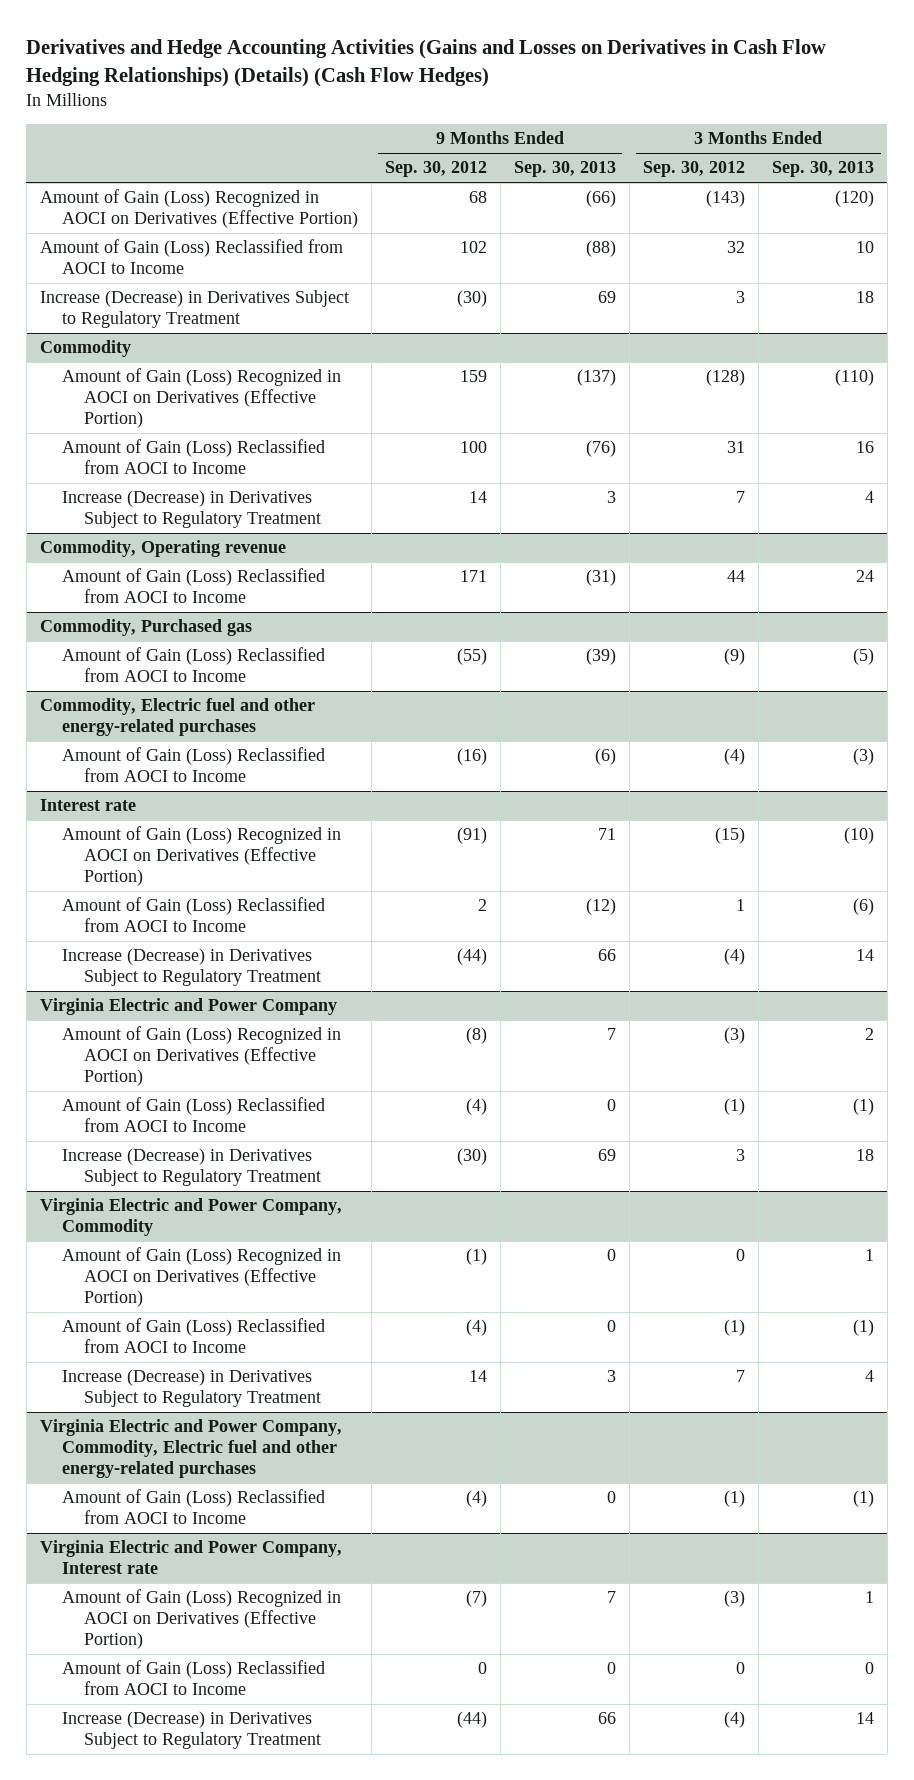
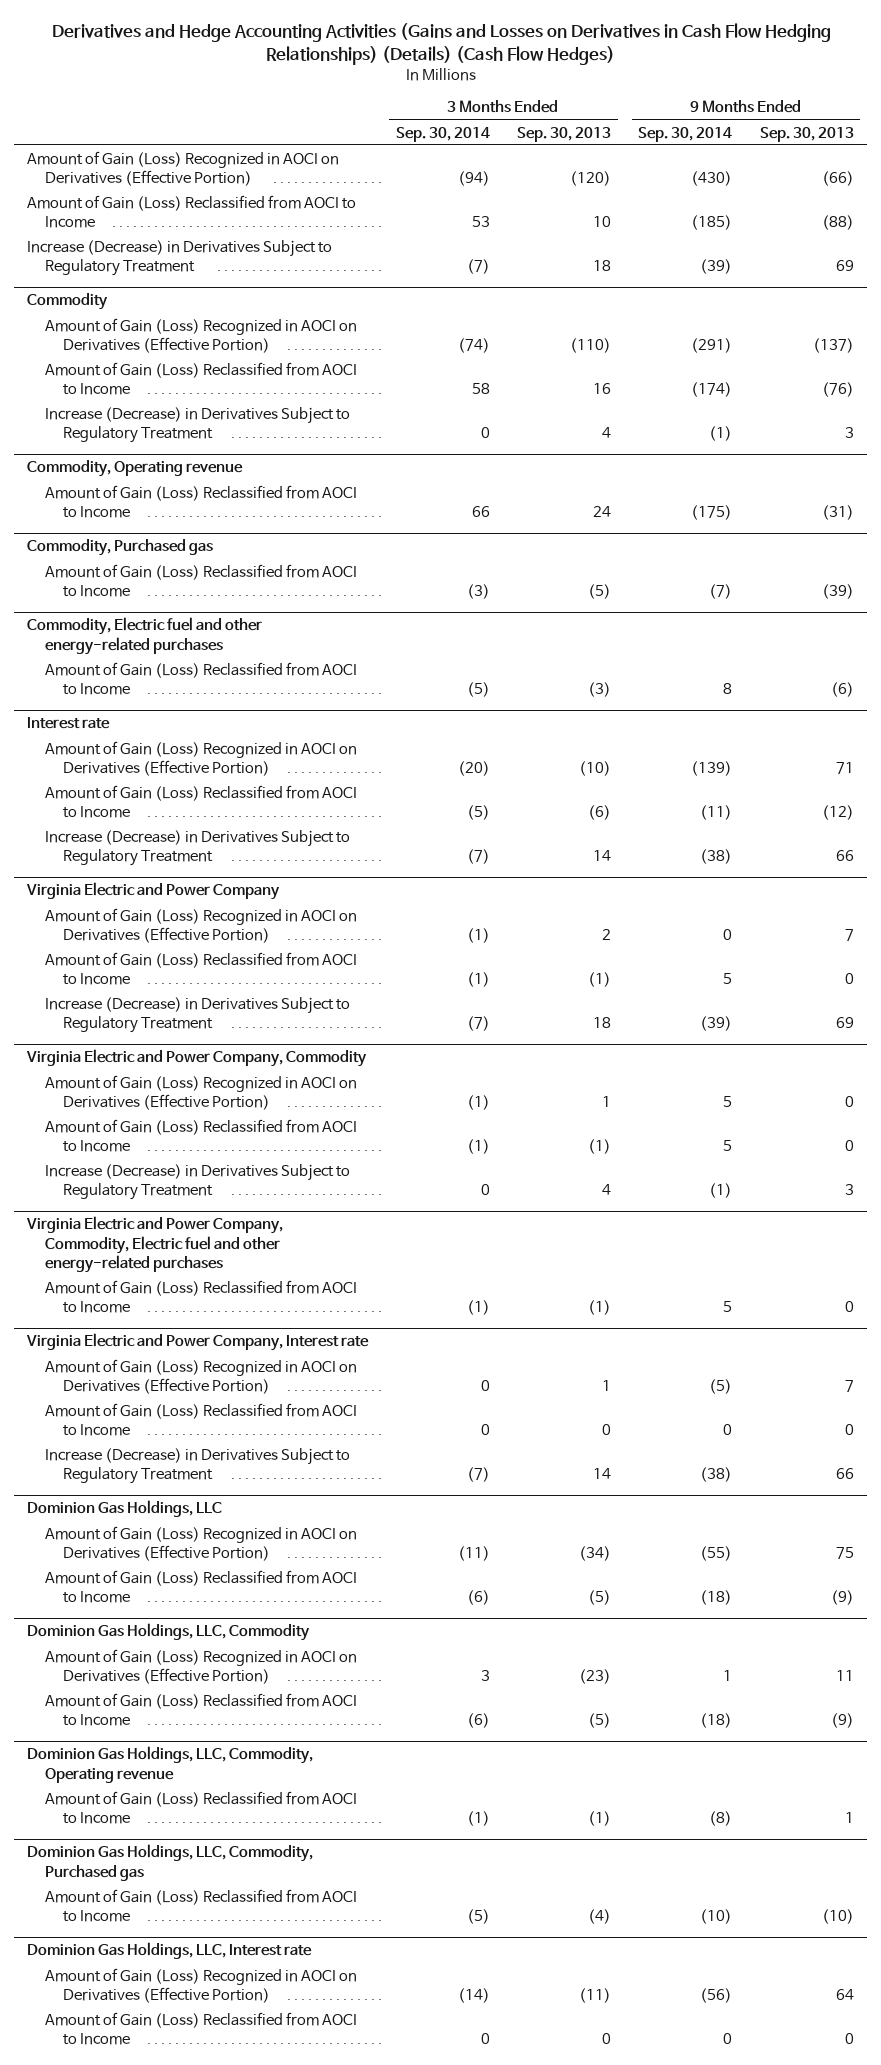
[384,161,487,178] Sep. 30, 2012 -> none
[642,161,745,178] Sep. 30, 2012 -> none
none -> [395,126,490,142] Sep. 30, 2014
none -> [638,126,733,142] Sep. 30, 2014
none -> [27,1500,223,1518] Dominion Gas Holdings, LLC
none -> [45,1525,358,1561] Amount of Gain (Loss) Recognized in AOCI on Derivatives (Effective Portion)
none -> [45,1569,358,1603] Amount of Gain (Loss) Reclassified from AOCI to Income
none -> [27,1623,311,1642] Dominion Gas Holdings, LLC, Commodity
none -> [45,1648,358,1684] Amount of Gain (Loss) Recognized in AOCI on Derivatives (Effective Portion)
none -> [45,1692,358,1726] Amount of Gain (Loss) Reclassified from AOCI to Income
none -> [27,1746,314,1783] Dominion Gas Holdings, LLC, Commodity, Operating revenue
none -> [45,1790,358,1824] Amount of Gain (Loss) Reclassified from AOCI to Income
none -> [27,1844,314,1881] Dominion Gas Holdings, LLC, Commodity, Purchased gas
none -> [45,1888,358,1922] Amount of Gain (Loss) Reclassified from AOCI to Income
none -> [27,1942,313,1960] Dominion Gas Holdings, LLC, Interest rate
none -> [45,1967,358,2003] Amount of Gain (Loss) Recognized in AOCI on Derivatives (Effective Portion)
none -> [45,2011,358,2045] Amount of Gain (Loss) Reclassified from AOCI to Income

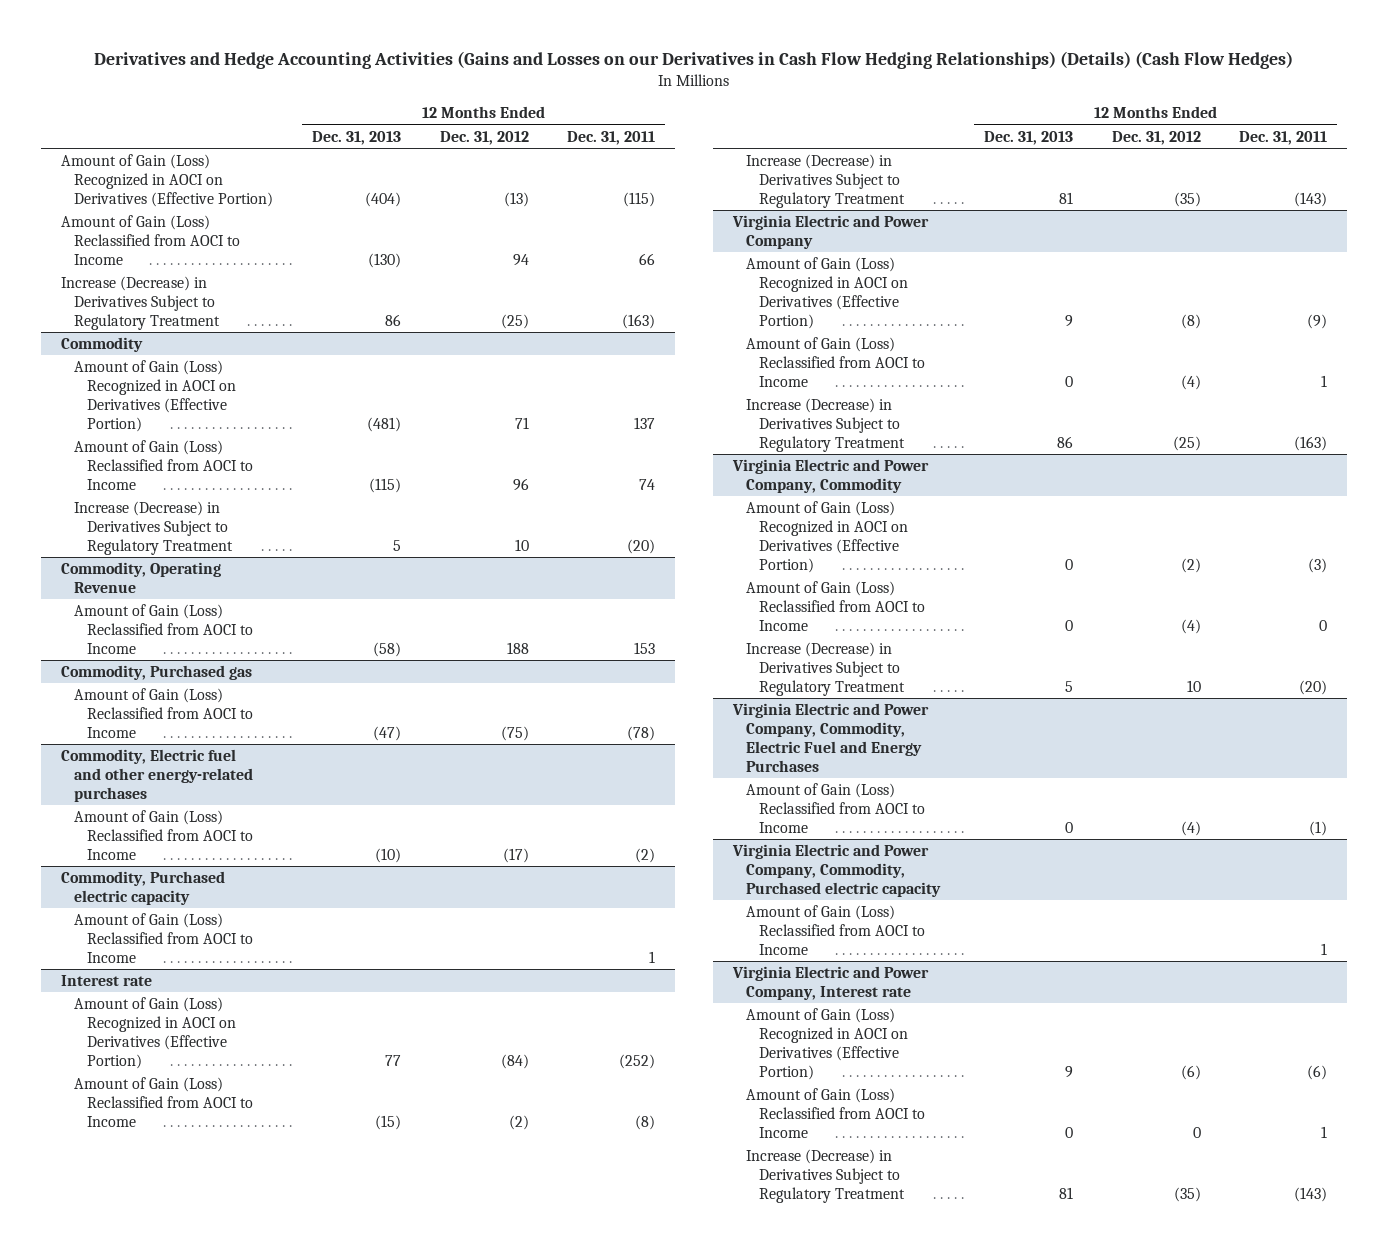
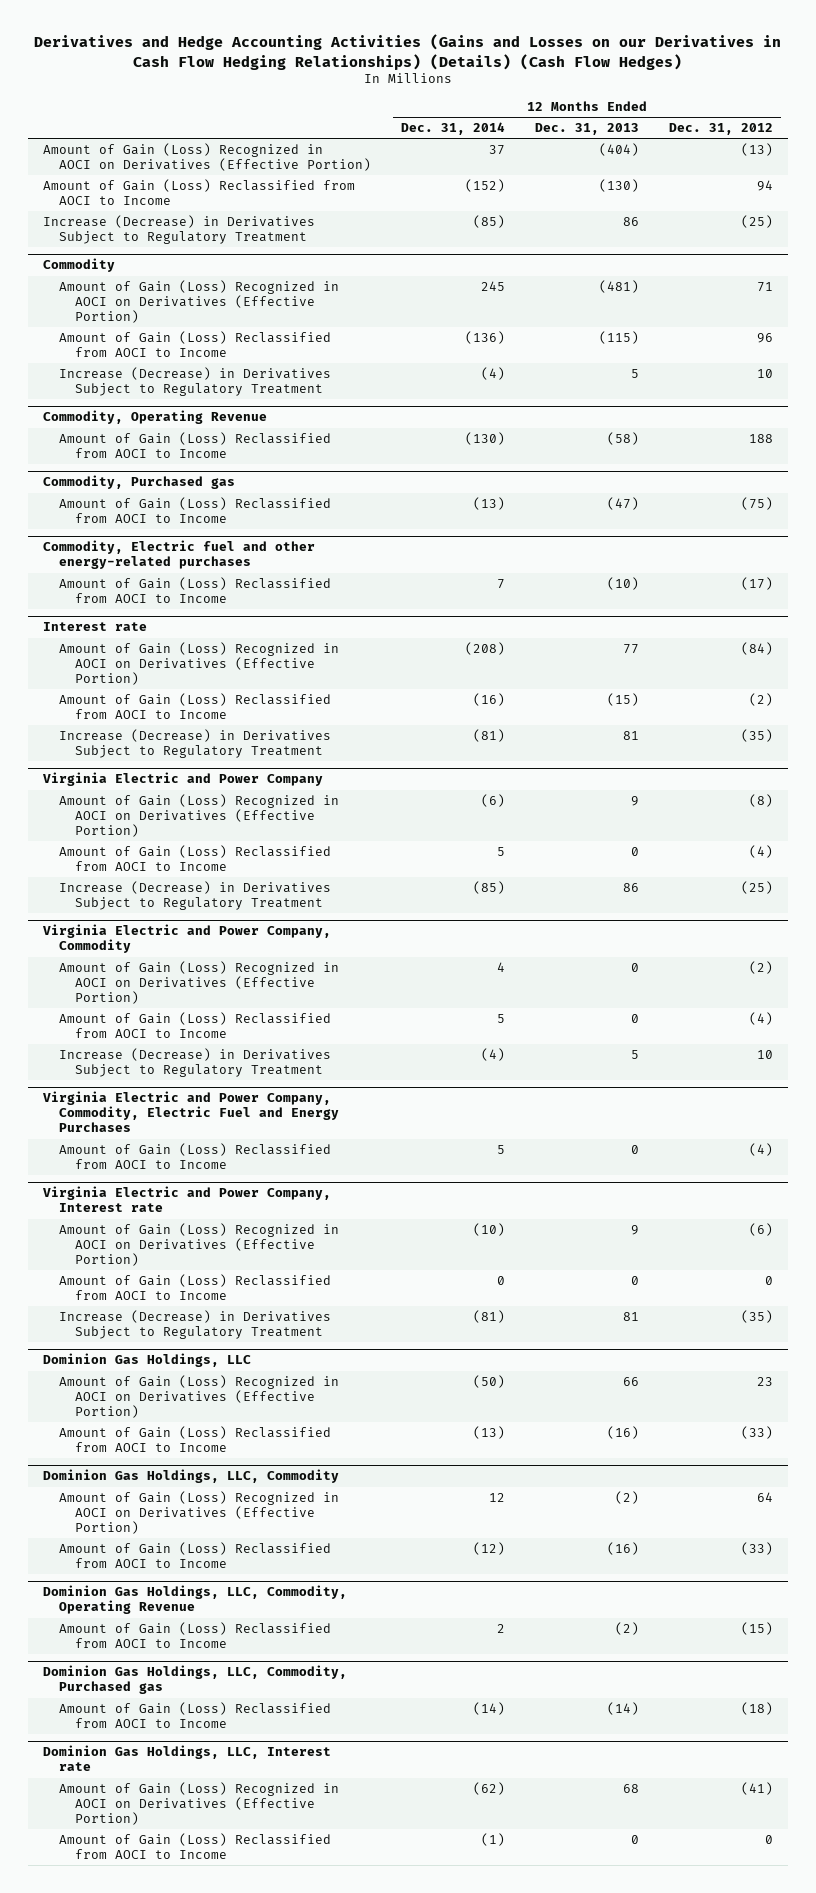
[567,130,656,145] Dec. 31, 2011 -> none
none -> [401,122,506,136] Dec. 31, 2014
[60,870,225,905] Commodity, Purchased electric capacity -> none
[73,912,253,963] Amount of Gain (Loss) Reclassified from AOCI to Income -> none
[731,843,941,897] Virginia Electric and Power Company, Commodity, Purchased electric capacity -> none
[745,904,925,955] Amount of Gain (Loss) Reclassified from AOCI to Income -> none
none -> [42,1353,251,1368] Dominion Gas Holdings, LLC
none -> [58,1374,339,1418] Amount of Gain (Loss) Recognized in AOCI on Derivatives (Effective Portion)
none -> [58,1425,331,1452] Amount of Gain (Loss) Reclassified from AOCI to Income
none -> [42,1469,339,1484] Dominion Gas Holdings, LLC, Commodity
none -> [58,1490,339,1534] Amount of Gain (Loss) Recognized in AOCI on Derivatives (Effective Portion)
none -> [58,1541,331,1568] Amount of Gain (Loss) Reclassified from AOCI to Income
none -> [42,1585,347,1615] Dominion Gas Holdings, LLC, Commodity, Operating Revenue
none -> [58,1621,331,1648] Amount of Gain (Loss) Reclassified from AOCI to Income
none -> [42,1665,347,1695] Dominion Gas Holdings, LLC, Commodity, Purchased gas
none -> [58,1701,331,1728] Amount of Gain (Loss) Reclassified from AOCI to Income
none -> [42,1745,331,1772] Dominion Gas Holdings, LLC, Interest rate
none -> [58,1781,339,1825] Amount of Gain (Loss) Recognized in AOCI on Derivatives (Effective Portion)
none -> [58,1832,331,1859] Amount of Gain (Loss) Reclassified from AOCI to Income

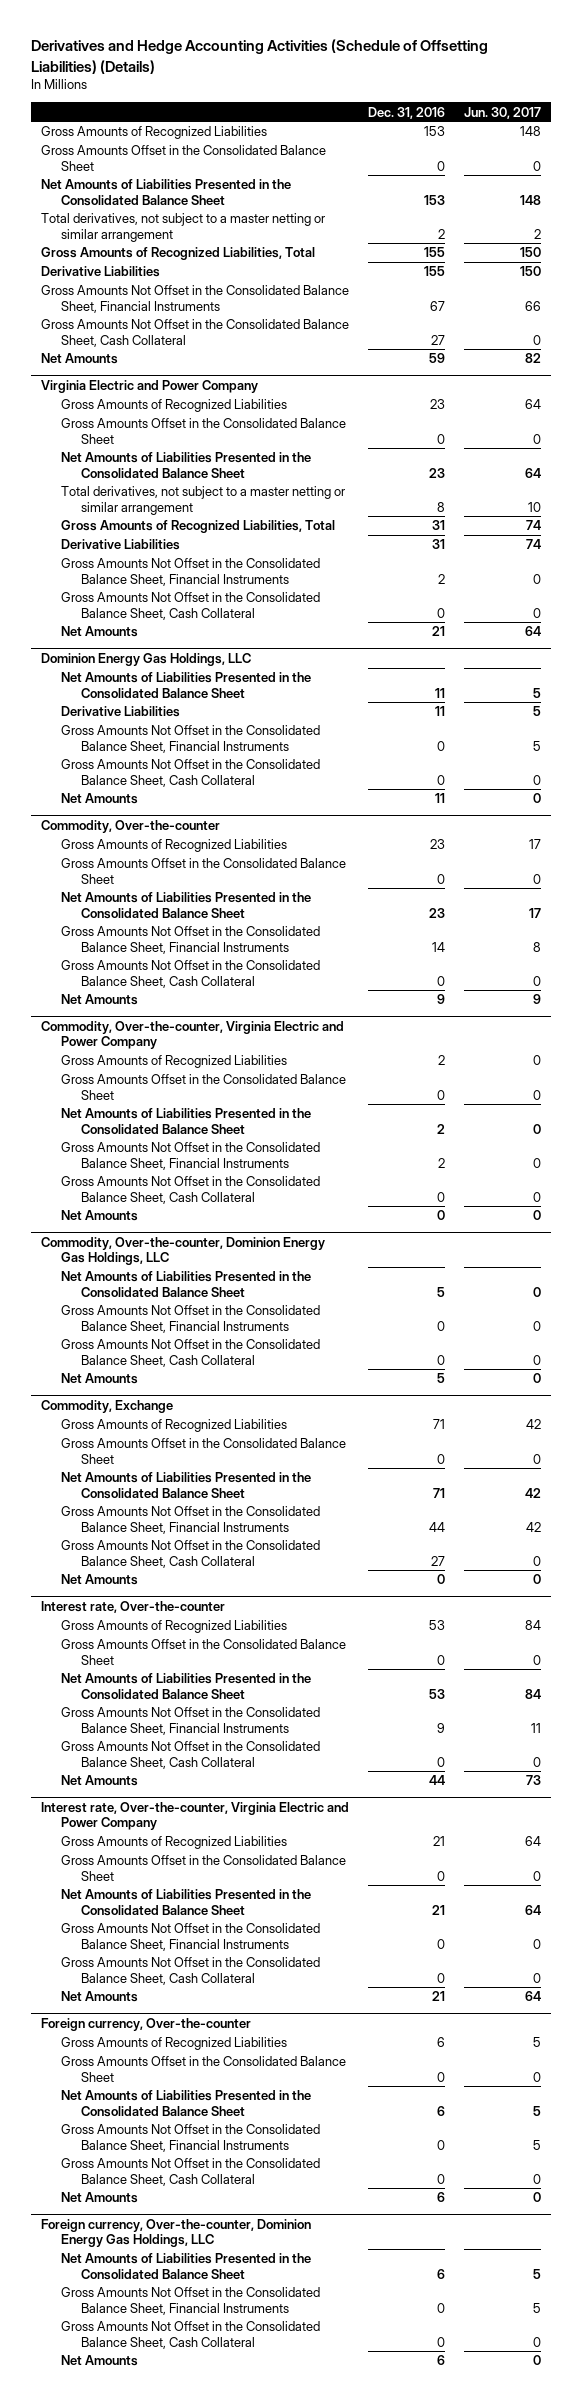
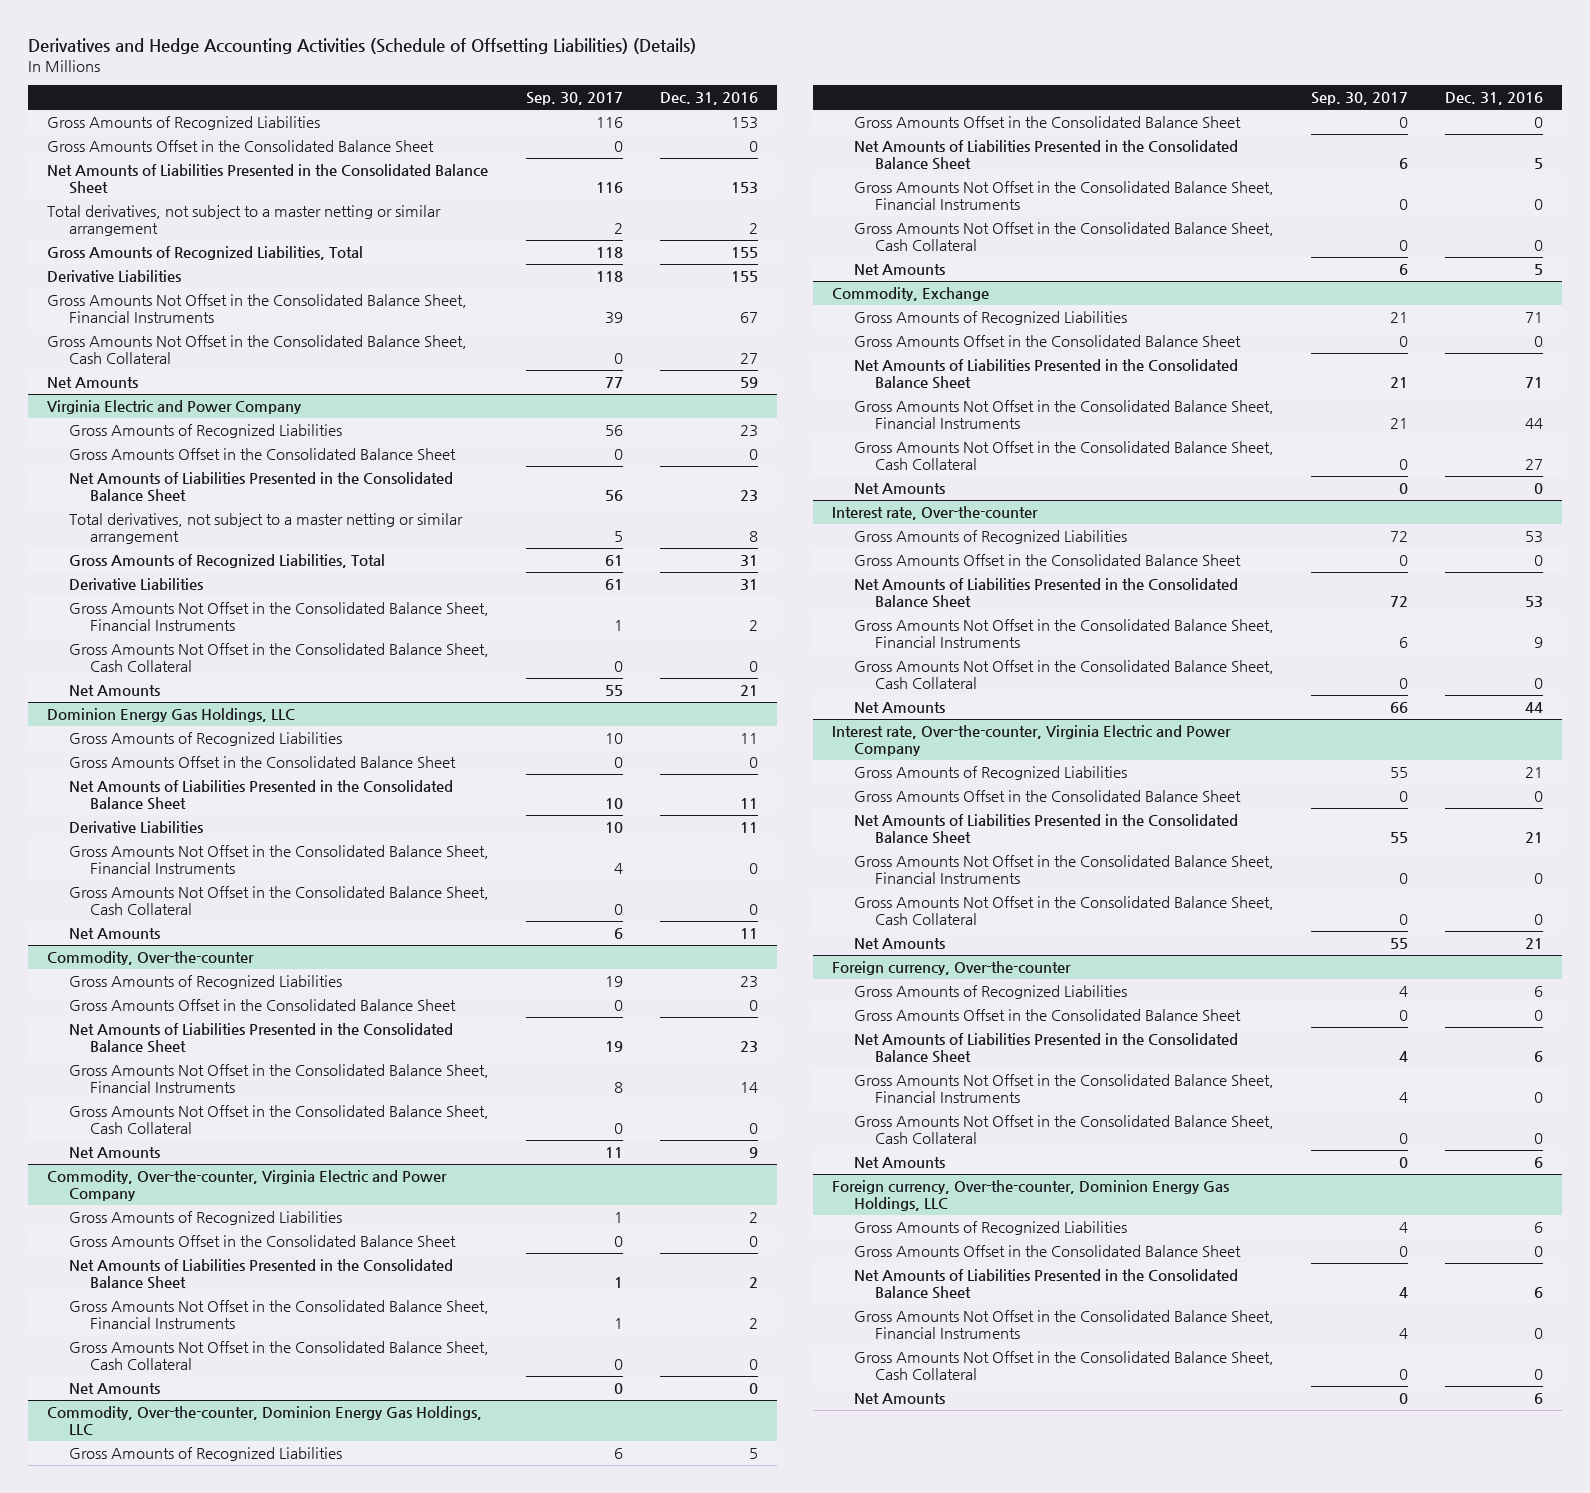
[464,106,542,119] Jun. 30, 2017 -> none
none -> [525,92,623,106] Sep. 30, 2017
none -> [68,731,342,746] Gross Amounts of Recognized Liabilities
none -> [68,755,456,768] Gross Amounts Offset in the Consolidated Balance Sheet
none -> [68,1446,342,1461] Gross Amounts of Recognized Liabilities
none -> [853,115,1241,128] Gross Amounts Offset in the Consolidated Balance Sheet
none -> [853,1220,1127,1235] Gross Amounts of Recognized Liabilities
none -> [853,1244,1241,1257] Gross Amounts Offset in the Consolidated Balance Sheet

